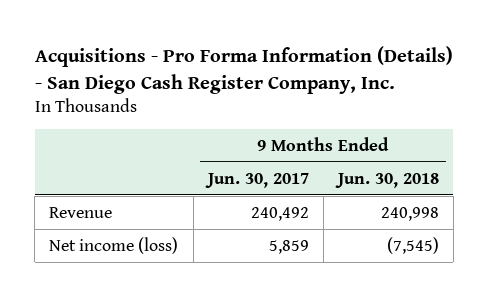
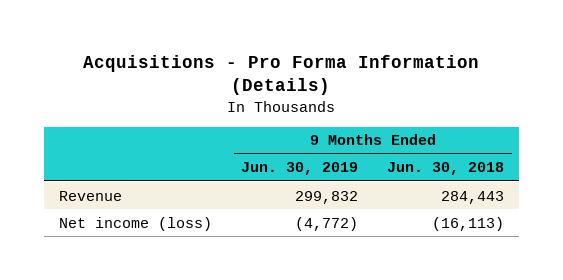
[34,45,453,94] Acquisitions - Pro Forma Information (Details) - San Diego Cash Register Company, Inc. -> [83,54,480,96] Acquisitions - Pro Forma Information (Details)
[204,172,309,188] Jun. 30, 2017 -> none
none -> [240,162,358,176] Jun. 30, 2019
[380,206,439,221] 240,998 -> [441,190,505,204] 284,443
[386,236,439,254] (7,545) -> [432,216,505,231] (16,113)

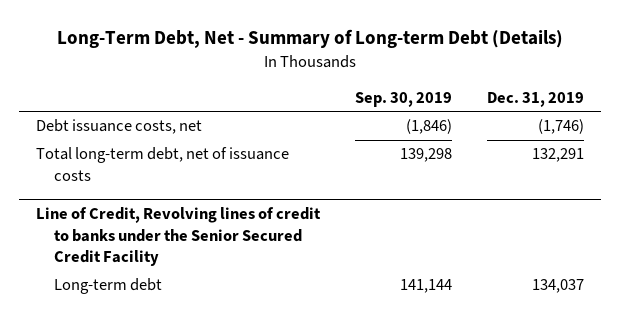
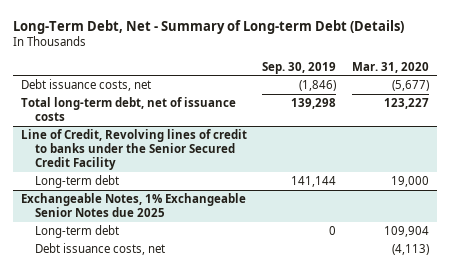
[486,92,584,108] Dec. 31, 2019 -> none
none -> [352,61,430,73] Mar. 31, 2020
none -> [20,192,246,217] Exchangeable Notes, 1% Exchangeable Senior Notes due 2025
none -> [34,224,119,238] Long-term debt
none -> [34,242,165,255] Debt issuance costs, net

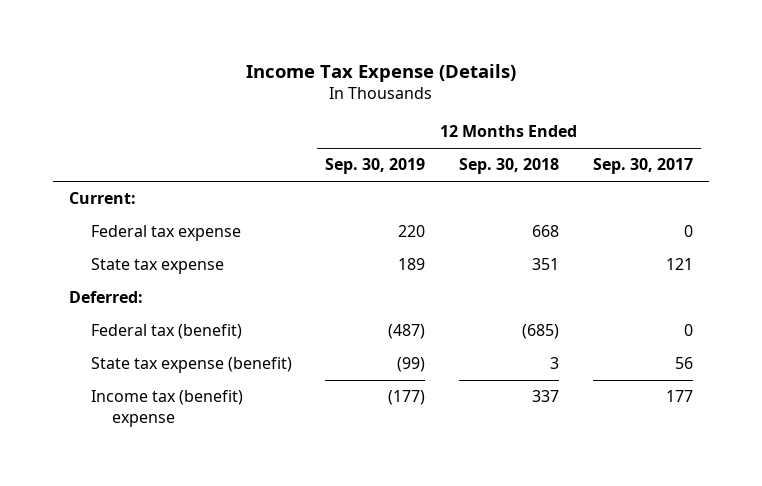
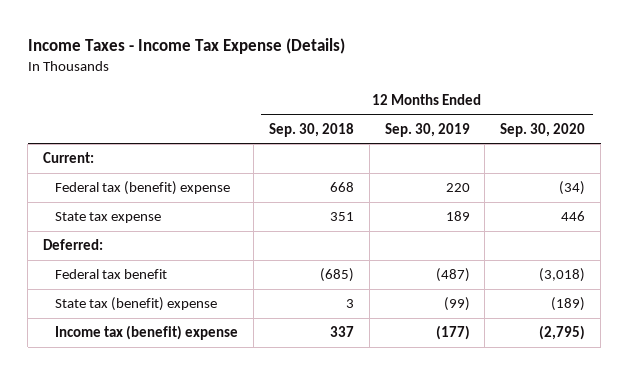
[245,63,516,82] Income Tax Expense (Details) -> [27,38,345,55] Income Taxes - Income Tax Expense (Details)
[592,158,693,175] Sep. 30, 2017 -> none
none -> [500,123,586,138] Sep. 30, 2020
[90,225,241,242] Federal tax expense -> [55,181,231,196] Federal tax (benefit) expense
[90,324,242,340] Federal tax (benefit) -> [55,269,168,280] Federal tax benefit
[90,357,292,374] State tax expense (benefit) -> [55,297,218,312] State tax (benefit) expense

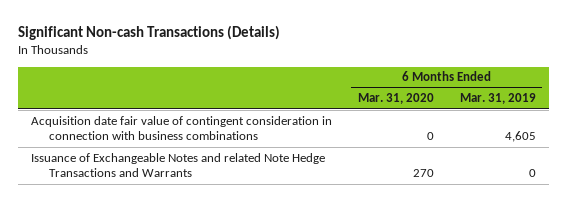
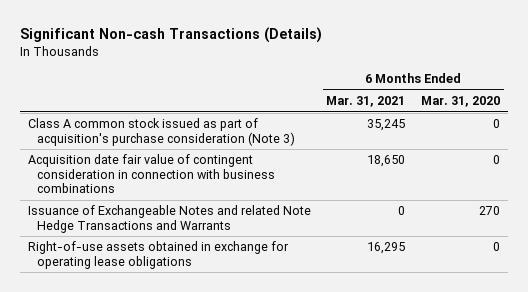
[459,93,536,105] Mar. 31, 2019 -> none
none -> [326,96,406,108] Mar. 31, 2021
none -> [27,118,296,146] Class A common stock issued as part of acquisition's purchase consideration (Note 3)
none -> [27,241,289,269] Right-of-use assets obtained in exchange for operating lease obligations

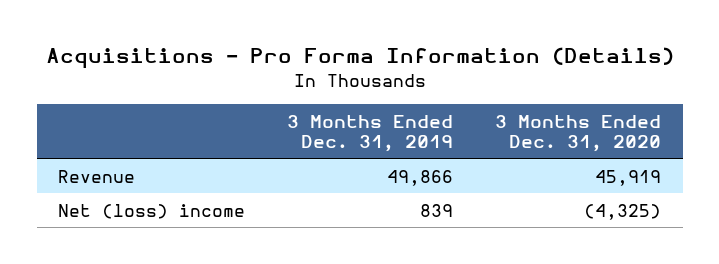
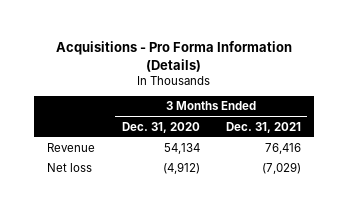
[287,114,454,152] 3 Months Ended Dec. 31, 2019 -> none
none -> [225,121,301,133] Dec. 31, 2021
[595,169,662,186] 45,919 -> [163,143,200,155] 54,134
[57,203,245,219] Net (loss) income -> [47,163,93,173] Net loss
[584,203,662,220] (4,325) -> [162,162,200,175] (4,912)

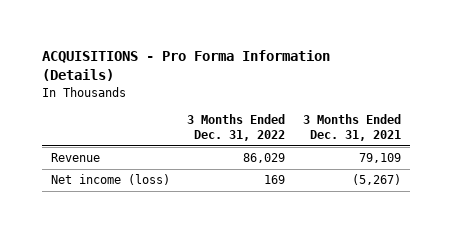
[56,40,293,72] Acquisitions - Pro Forma Information (Details) -> [42,50,331,82] ACQUISITIONS - Pro Forma Information (Details)
[121,121,200,133] Dec. 31, 2020 -> none
none -> [187,114,286,142] 3 Months Ended Dec. 31, 2022
[264,143,301,155] 76,416 -> [358,153,401,164] 79,109
[47,163,93,173] Net loss -> [51,174,171,186] Net income (loss)
[261,162,301,175] (7,029) -> [351,174,401,186] (5,267)

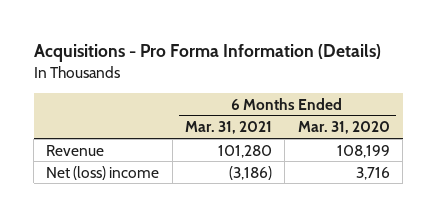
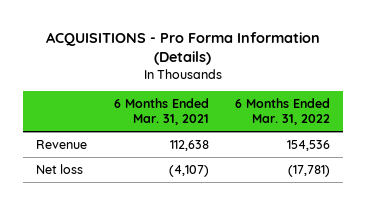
[33,44,381,63] Acquisitions - Pro Forma Information (Details) -> [46,31,321,65] ACQUISITIONS - Pro Forma Information (Details)
[297,121,390,135] Mar. 31, 2020 -> none
none -> [234,97,330,126] 6 Months Ended Mar. 31, 2022
[218,144,273,158] 101,280 -> [169,139,209,151] 112,638
[46,165,160,180] Net (loss) income -> [36,163,84,174] Net loss
[229,165,273,180] (3,186) -> [168,164,209,177] (4,107)

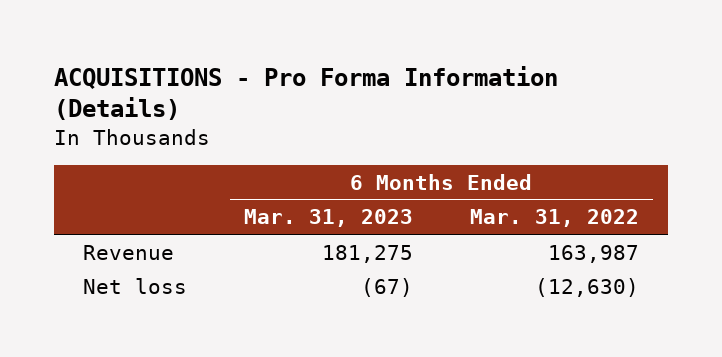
[113,97,209,126] 6 Months Ended Mar. 31, 2021 -> none
none -> [243,209,413,228] Mar. 31, 2023
[286,139,330,151] 154,536 -> [548,244,640,263] 163,987
[287,164,330,177] (17,781) -> [535,277,640,297] (12,630)

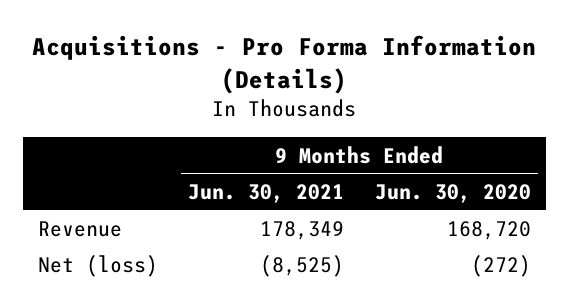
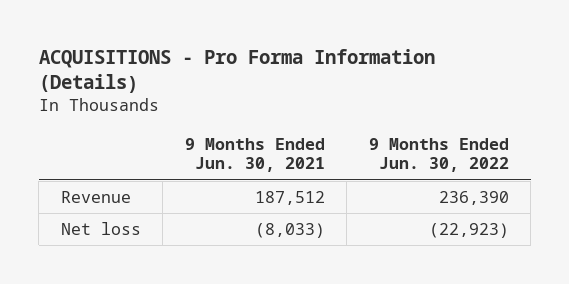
[32,35,537,94] Acquisitions - Pro Forma Information (Details) -> [38,48,435,94] ACQUISITIONS - Pro Forma Information (Details)
[374,183,531,203] Jun. 30, 2020 -> none
none -> [368,137,509,173] 9 Months Ended Jun. 30, 2022
[260,221,345,241] 178,349 -> [254,190,325,205] 187,512
[37,255,158,278] Net (loss) -> [60,221,141,235] Net loss
[260,255,345,278] (8,525) -> [254,222,325,238] (8,033)

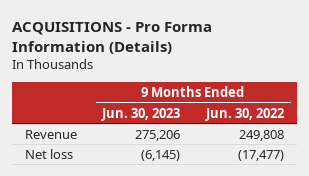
[184,137,325,173] 9 Months Ended Jun. 30, 2021 -> none
none -> [101,107,181,121] Jun. 30, 2023
[438,190,509,205] 236,390 -> [239,129,285,141] 249,808
[428,222,509,238] (22,923) -> [238,149,285,161] (17,477)

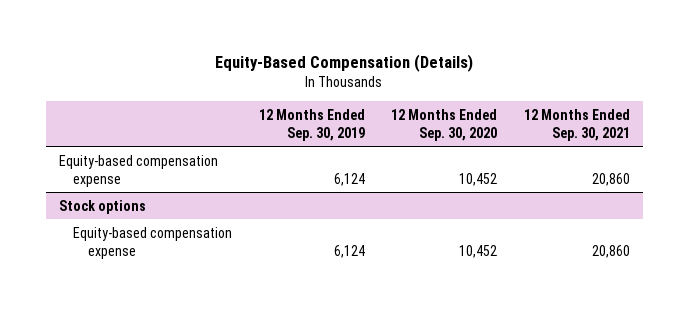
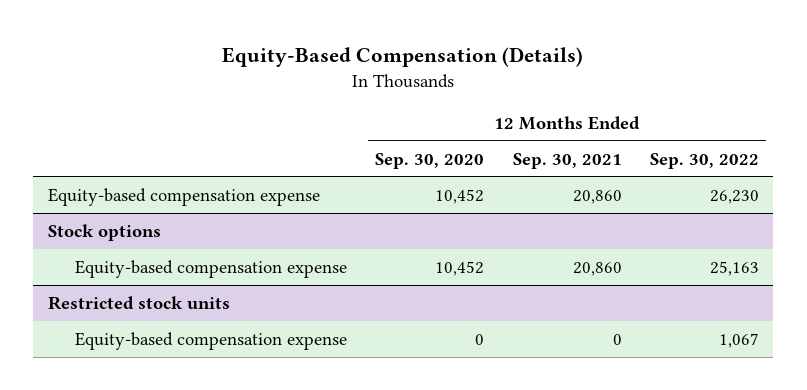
[258,108,365,141] 12 Months Ended Sep. 30, 2019 -> none
none -> [650,152,760,169] Sep. 30, 2022
none -> [47,295,230,310] Restricted stock units
none -> [75,331,348,350] Equity-based compensation expense

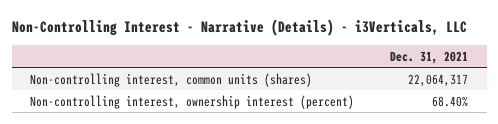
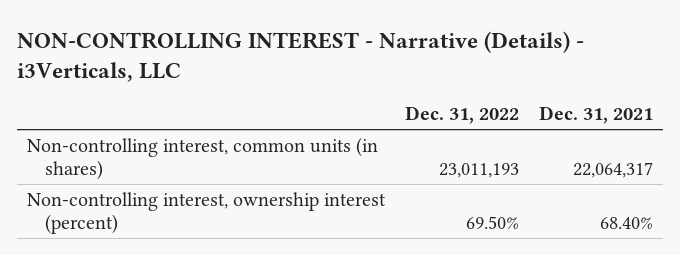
[11,18,467,36] Non-Controlling Interest - Narrative (Details) - i3Verticals, LLC -> [16,30,584,83] NON-CONTROLLING INTEREST - Narrative (Details) - i3Verticals, LLC
none -> [404,106,519,125] Dec. 31, 2022
[29,72,312,87] Non-controlling interest, common units (shares) -> [26,136,378,181] Non-controlling interest, common units (in shares)

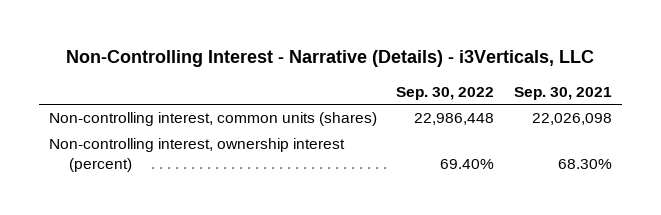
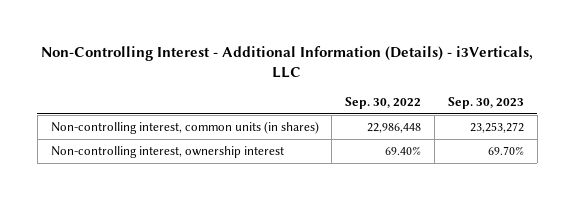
[66,50,595,68] Non-Controlling Interest - Narrative (Details) - i3Verticals, LLC -> [41,46,534,79] Non-Controlling Interest - Additional Information (Details) - i3Verticals, LLC
[514,86,613,100] Sep. 30, 2021 -> none
none -> [447,96,524,109] Sep. 30, 2023
[48,112,377,127] Non-controlling interest, common units (shares) -> [50,121,319,135] Non-controlling interest, common units (in shares)
[48,138,345,173] Non-controlling interest, ownership interest (percent) -> [50,146,284,159] Non-controlling interest, ownership interest

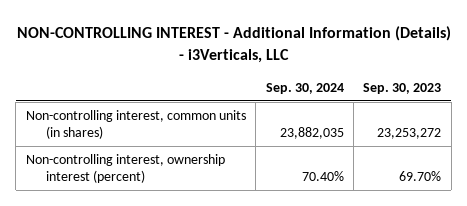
[41,46,534,79] Non-Controlling Interest - Additional Information (Details) - i3Verticals, LLC -> [16,25,451,63] NON-CONTROLLING INTEREST - Additional Information (Details) - i3Verticals, LLC
[345,96,422,109] Sep. 30, 2022 -> none
none -> [265,82,344,94] Sep. 30, 2024
[50,146,284,159] Non-controlling interest, ownership interest -> [25,154,225,184] Non-controlling interest, ownership interest (percent)

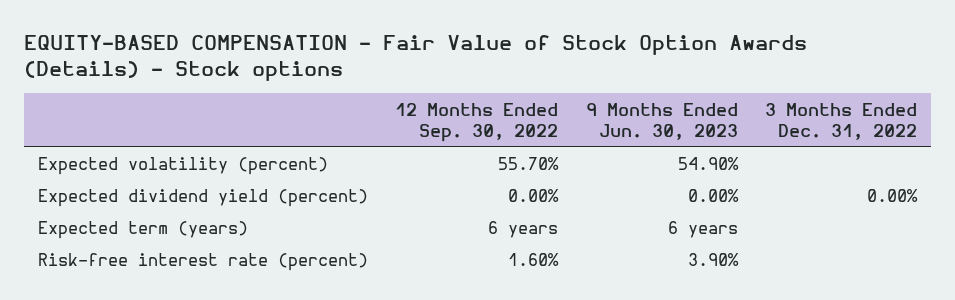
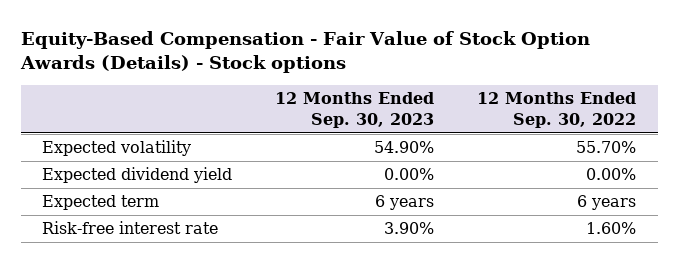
[24,35,808,82] EQUITY-BASED COMPENSATION - Fair Value of Stock Option Awards (Details) - Stock options -> [19,31,590,74] Equity-Based Compensation - Fair Value of Stock Option Awards (Details) - Stock options
[585,102,738,141] 9 Months Ended Jun. 30, 2023 -> none
[764,102,917,141] 3 Months Ended Dec. 31, 2022 -> none
none -> [275,92,435,128] 12 Months Ended Sep. 30, 2023
[38,157,329,176] Expected volatility (percent) -> [42,140,192,157] Expected volatility
[38,189,369,208] Expected dividend yield (percent) -> [42,167,233,184] Expected dividend yield
[38,221,249,240] Expected term (years) -> [42,195,160,211] Expected term
[38,253,369,272] Risk-free interest rate (percent) -> [42,221,219,235] Risk-free interest rate

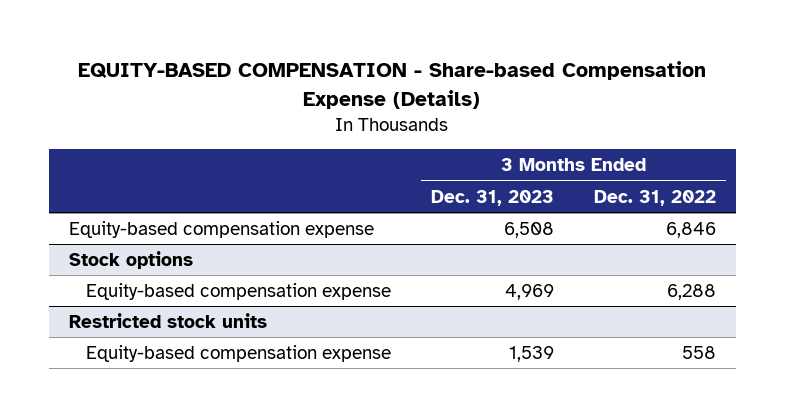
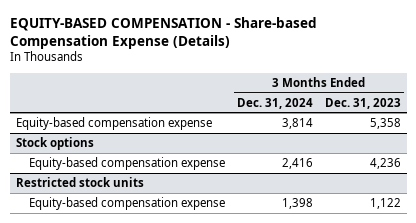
[594,189,717,206] Dec. 31, 2022 -> none
none -> [236,97,313,109] Dec. 31, 2024
[504,221,555,238] 6,508 -> [369,118,401,130] 5,358
[505,283,555,300] 4,969 -> [369,158,401,170] 4,236
[509,345,555,362] 1,539 -> [369,198,401,210] 1,122

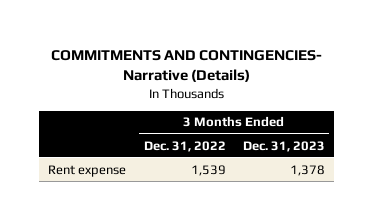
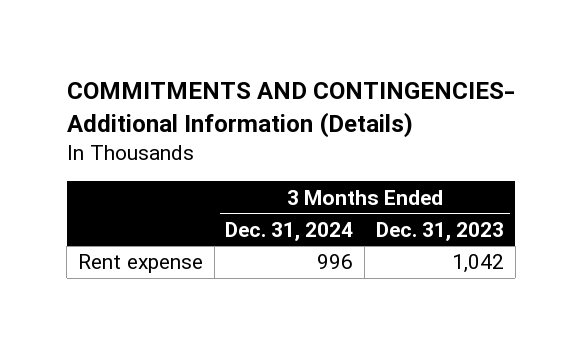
[50,49,322,82] COMMITMENTS AND CONTINGENCIES- Narrative (Details) -> [66,82,515,138] COMMITMENTS AND CONTINGENCIES- Additional Information (Details)
[143,140,226,152] Dec. 31, 2022 -> none
none -> [225,221,354,241] Dec. 31, 2024
[290,164,326,176] 1,378 -> [452,254,505,274] 1,042

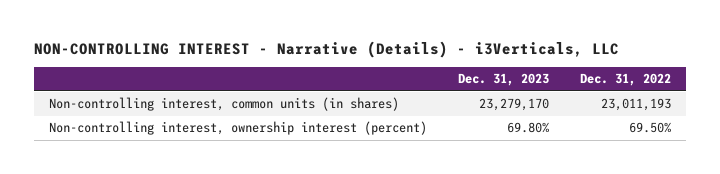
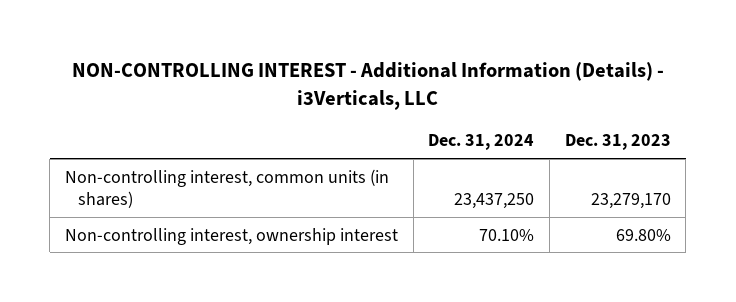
[33,40,619,58] NON-CONTROLLING INTEREST - Narrative (Details) - i3Verticals, LLC -> [71,62,664,110] NON-CONTROLLING INTEREST - Additional Information (Details) - i3Verticals, LLC
[579,73,671,87] Dec. 31, 2022 -> none
none -> [428,134,535,151] Dec. 31, 2024
[49,121,428,136] Non-controlling interest, ownership interest (percent) -> [64,227,398,245] Non-controlling interest, ownership interest

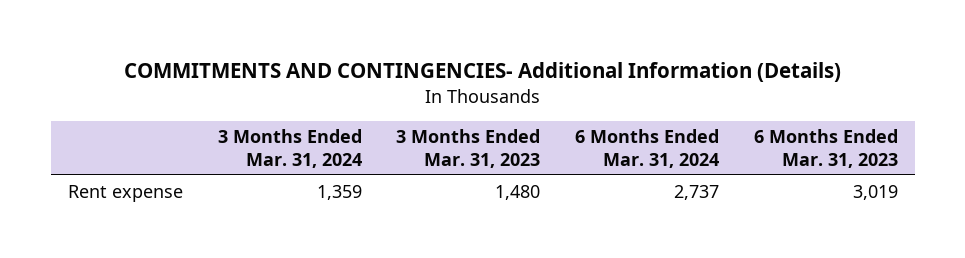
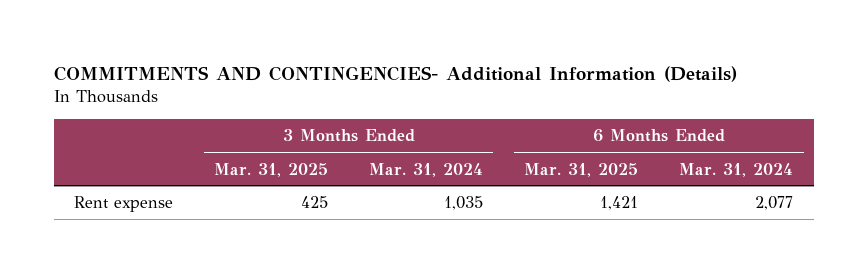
[396,128,541,168] 3 Months Ended Mar. 31, 2023 -> none
[753,128,898,168] 6 Months Ended Mar. 31, 2023 -> none
none -> [214,162,329,177] Mar. 31, 2025
none -> [524,162,639,177] Mar. 31, 2025
[316,184,362,200] 1,359 -> [444,196,484,211] 1,035
[673,184,719,200] 2,737 -> [755,196,794,211] 2,077

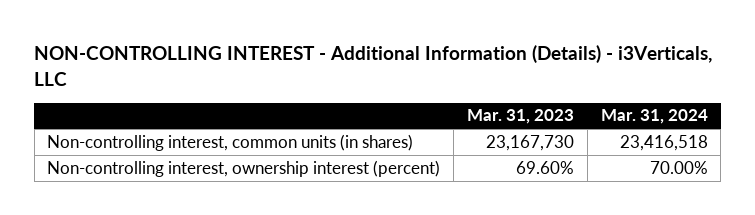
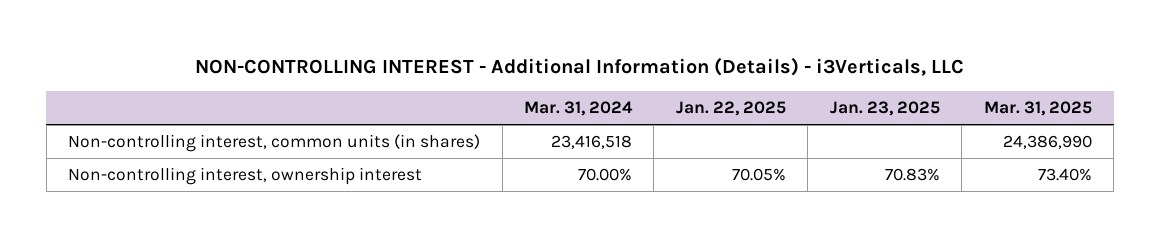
[466,109,574,125] Mar. 31, 2023 -> none
none -> [675,100,786,116] Jan. 22, 2025
none -> [829,100,940,116] Jan. 23, 2025
none -> [983,100,1092,116] Mar. 31, 2025
[47,159,441,177] Non-controlling interest, ownership interest (percent) -> [68,167,423,186] Non-controlling interest, ownership interest

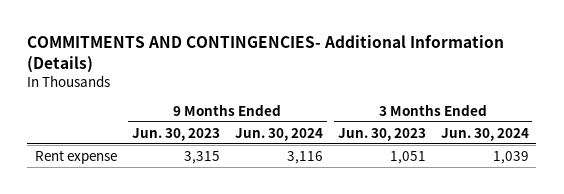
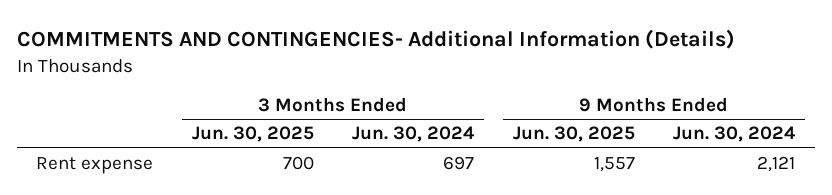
[131,127,220,141] Jun. 30, 2023 -> none
[337,127,426,141] Jun. 30, 2023 -> none
none -> [191,126,314,143] Jun. 30, 2025
none -> [512,126,635,143] Jun. 30, 2025
[286,150,323,164] 3,116 -> [757,156,796,173] 2,121
[492,150,529,164] 1,039 -> [443,156,475,171] 697

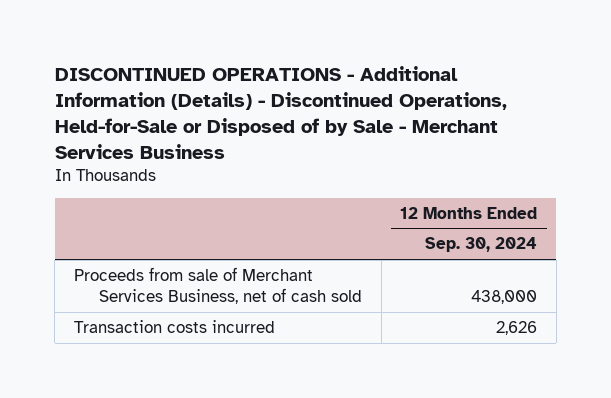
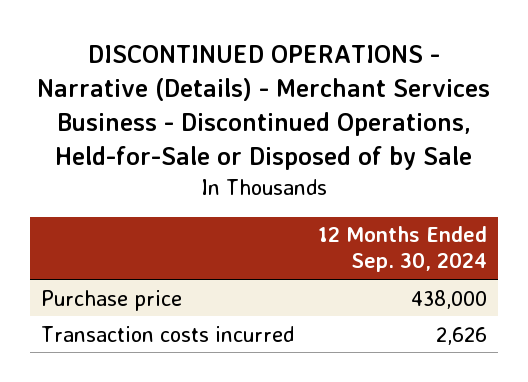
[54,65,507,159] DISCONTINUED OPERATIONS - Additional Information (Details) - Discontinued Operations, Held-for-Sale or Disposed of by Sale - Merchant Services Business -> [36,45,490,171] DISCONTINUED OPERATIONS - Narrative (Details) - Merchant Services Business - Discontinued Operations, Held-for-Sale or Disposed of by Sale
[73,266,363,305] Proceeds from sale of Merchant Services Business, net of cash sold -> [41,289,183,311] Purchase price

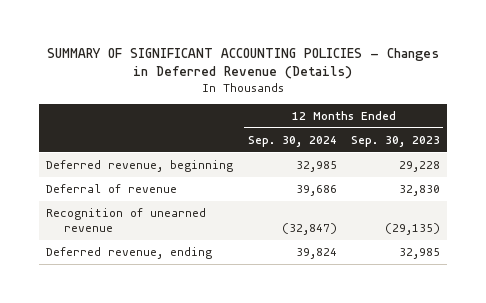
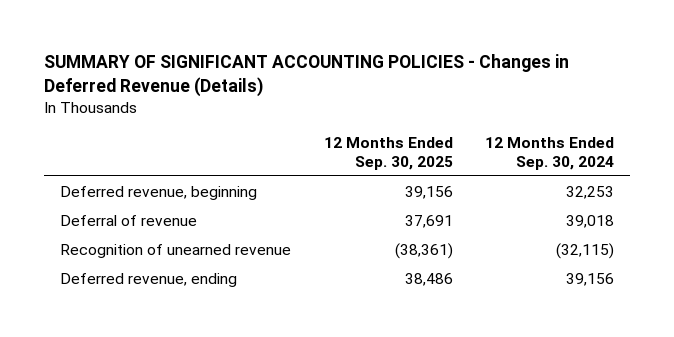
[350,135,440,147] Sep. 30, 2023 -> none
none -> [323,137,453,170] 12 Months Ended Sep. 30, 2025
[295,161,337,173] 32,985 -> [565,185,614,199] 32,253
[295,185,337,197] 39,686 -> [565,214,614,228] 39,018
[281,223,337,236] (32,847) -> [555,242,614,259] (32,115)
[295,248,337,260] 39,824 -> [565,272,614,286] 39,156

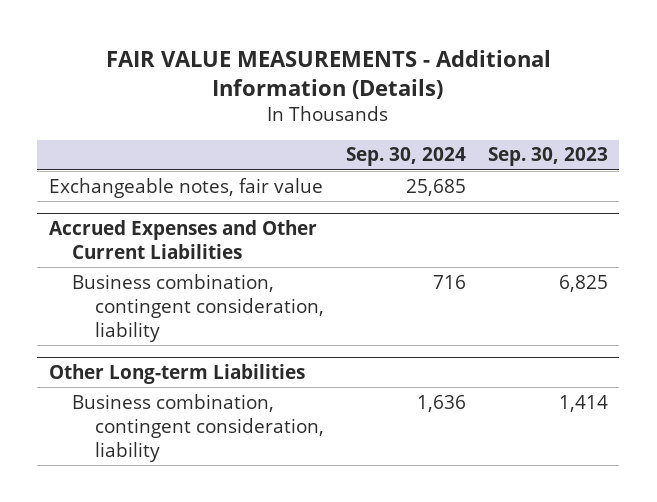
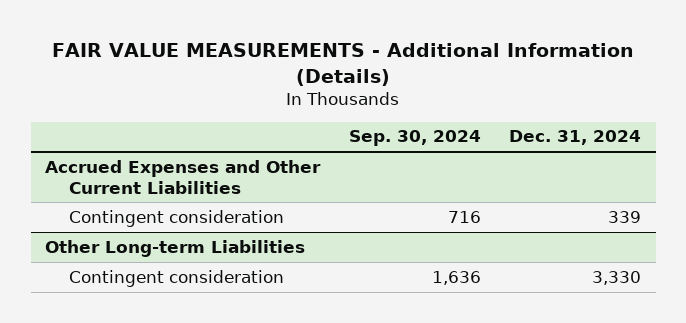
[488,147,609,167] Sep. 30, 2023 -> none
none -> [509,130,642,146] Dec. 31, 2024
[48,177,323,198] Exchangeable notes, fair value -> none
[71,273,324,342] Business combination, contingent consideration, liability -> [69,209,285,227] Contingent consideration
[71,393,324,462] Business combination, contingent consideration, liability -> [69,269,285,287] Contingent consideration

